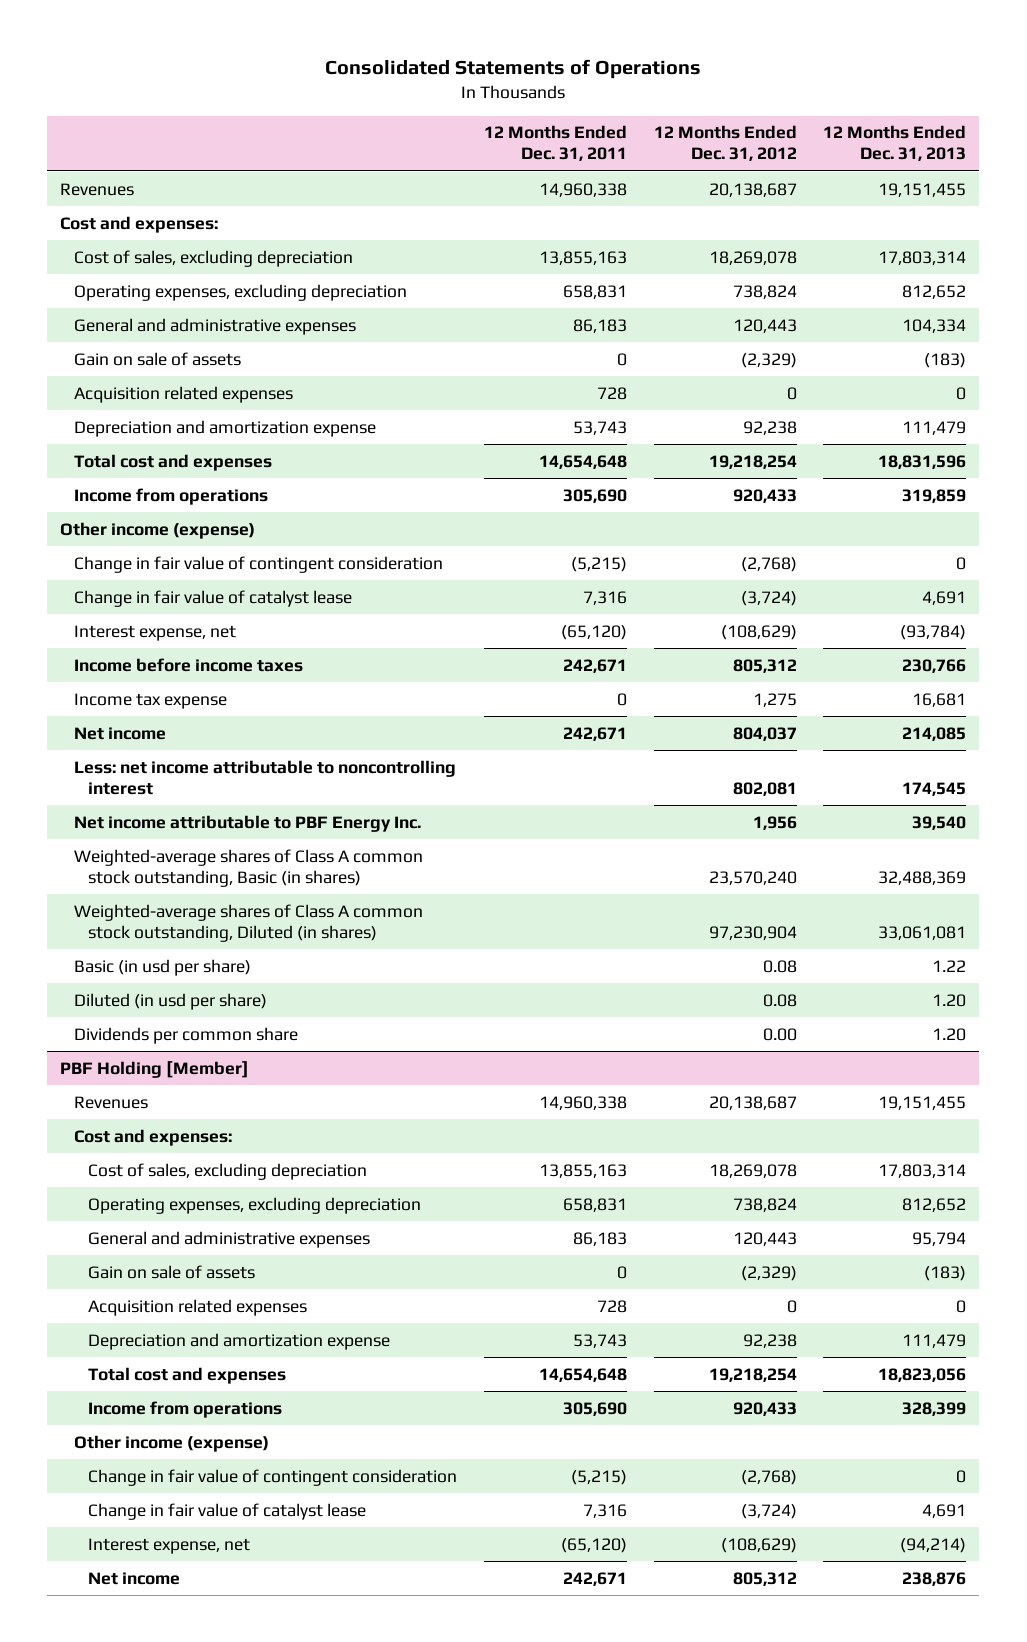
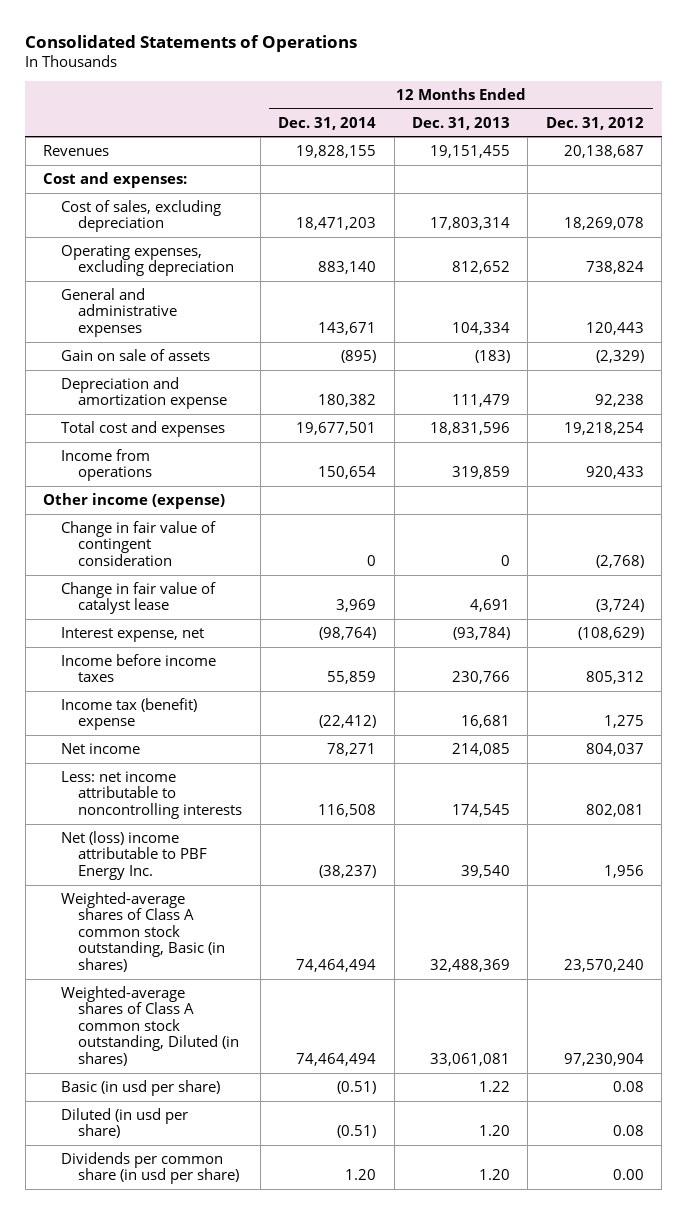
[484,125,628,162] 12 Months Ended Dec. 31, 2011 -> none
none -> [278,116,377,130] Dec. 31, 2014
[74,385,294,403] Acquisition related expenses -> none
[74,692,228,709] Income tax expense -> [60,697,197,731] Income tax (benefit) expense
[74,759,457,795] Less: net income attributable to noncontrolling interest -> [60,770,243,819] Less: net income attributable to noncontrolling interests
[74,814,422,832] Net income attributable to PBF Energy Inc. -> [60,830,208,880] Net (loss) income attributable to PBF Energy Inc.
[60,1060,250,1078] PBF Holding [Member] -> none
[74,1095,149,1109] Revenues -> none
[74,1128,233,1146] Cost and expenses: -> none
[88,1162,368,1180] Cost of sales, excluding depreciation -> none
[88,1196,422,1214] Operating expenses, excluding depreciation -> none
[88,1230,371,1248] General and administrative expenses -> none
[88,1264,256,1279] Gain on sale of assets -> none
[88,1298,308,1316] Acquisition related expenses -> none
[88,1332,391,1350] Depreciation and amortization expense -> none
[88,1366,287,1384] Total cost and expenses -> none
[88,1400,283,1418] Income from operations -> none
[74,1434,270,1452] Other income (expense) -> none
[88,1468,458,1486] Change in fair value of contingent consideration -> none
[88,1502,367,1520] Change in fair value of catalyst lease -> none
[88,1537,251,1554] Interest expense, net -> none
[88,1571,181,1585] Net income -> none
[74,1026,299,1044] Dividends per common share -> [60,1151,240,1185] Dividends per common share (in usd per share)

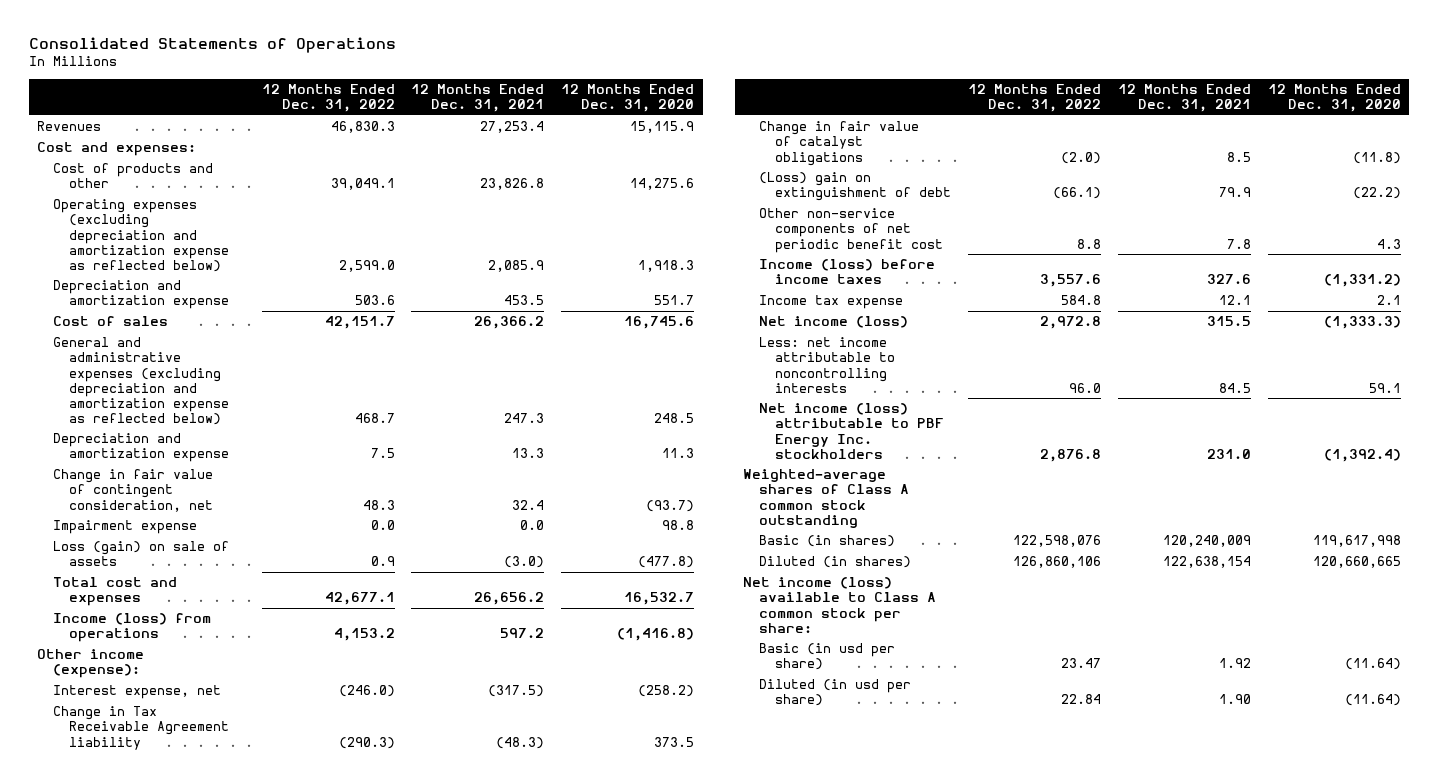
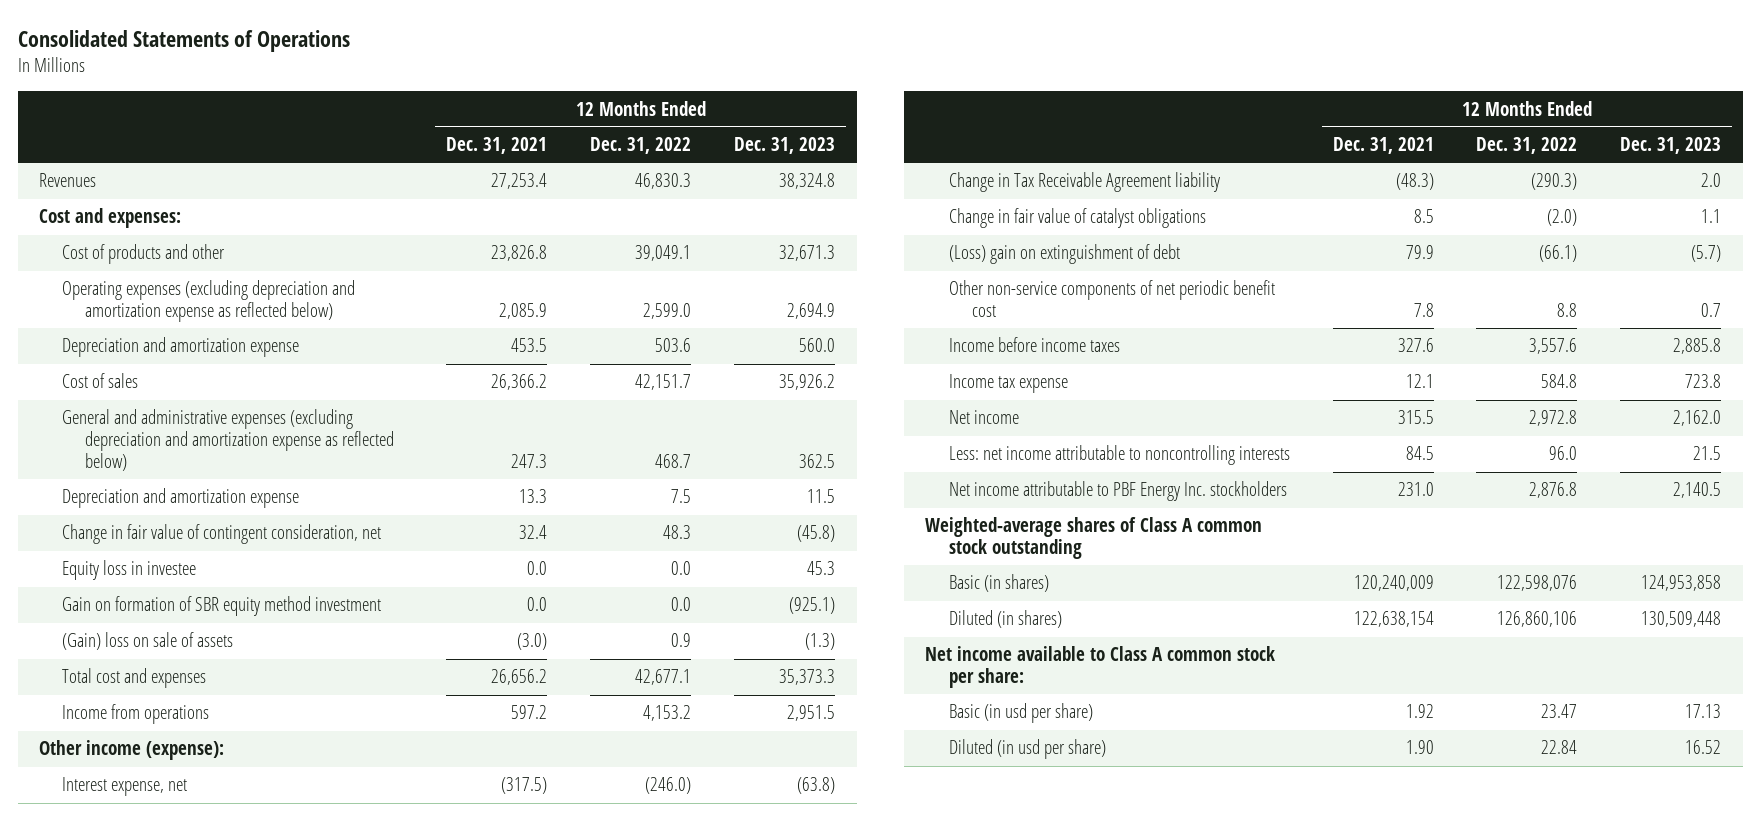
[561,83,695,113] 12 Months Ended Dec. 31, 2020 -> none
none -> [734,137,836,155] Dec. 31, 2023
[52,520,197,535] Impairment expense -> none
none -> [62,560,197,581] Equity loss in investee
none -> [62,596,382,617] Gain on formation of SBR equity method investment
[52,541,229,567] Loss (gain) on sale of assets -> [62,632,234,651] (Gain) loss on sale of assets
[52,613,211,643] Income (loss) from operations -> [62,704,210,725] Income from operations
[759,259,936,285] Income (loss) before income taxes -> [948,337,1120,353] Income before income taxes
[759,316,909,329] Net income (loss) -> [948,410,1019,425] Net income
[759,403,944,459] Net income (loss) attributable to PBF Energy Inc. stockholders -> [948,481,1287,502] Net income attributable to PBF Energy Inc. stockholders
[743,577,937,633] Net income (loss) available to Class A common stock per share: -> [925,646,1276,689] Net income available to Class A common stock per share:

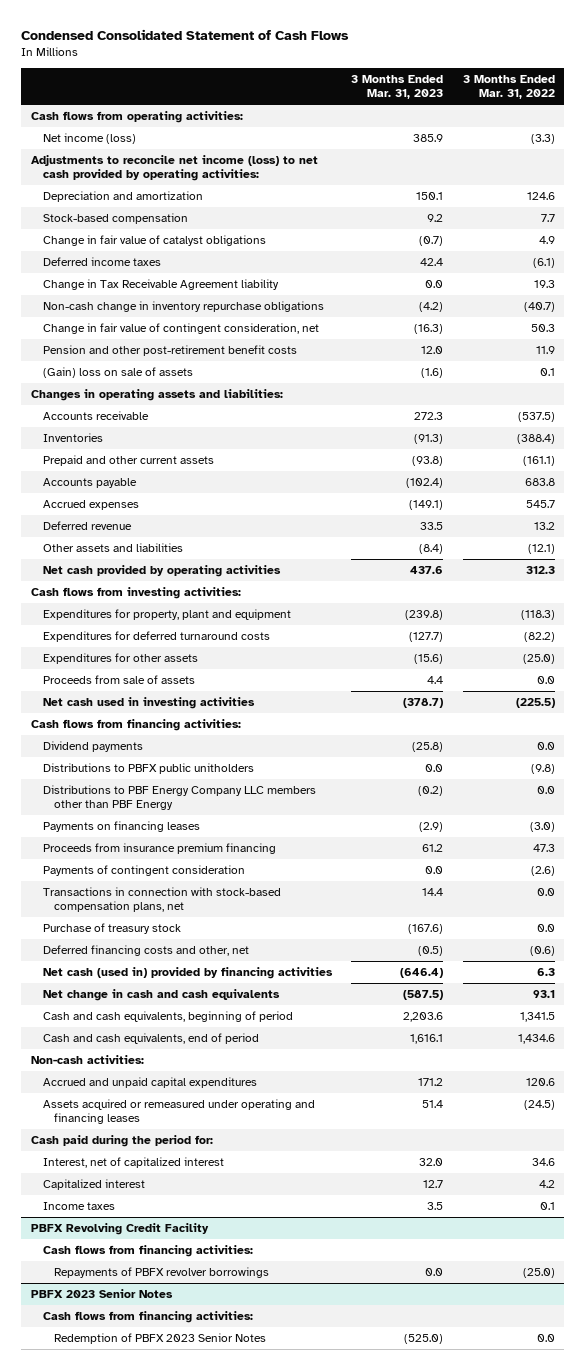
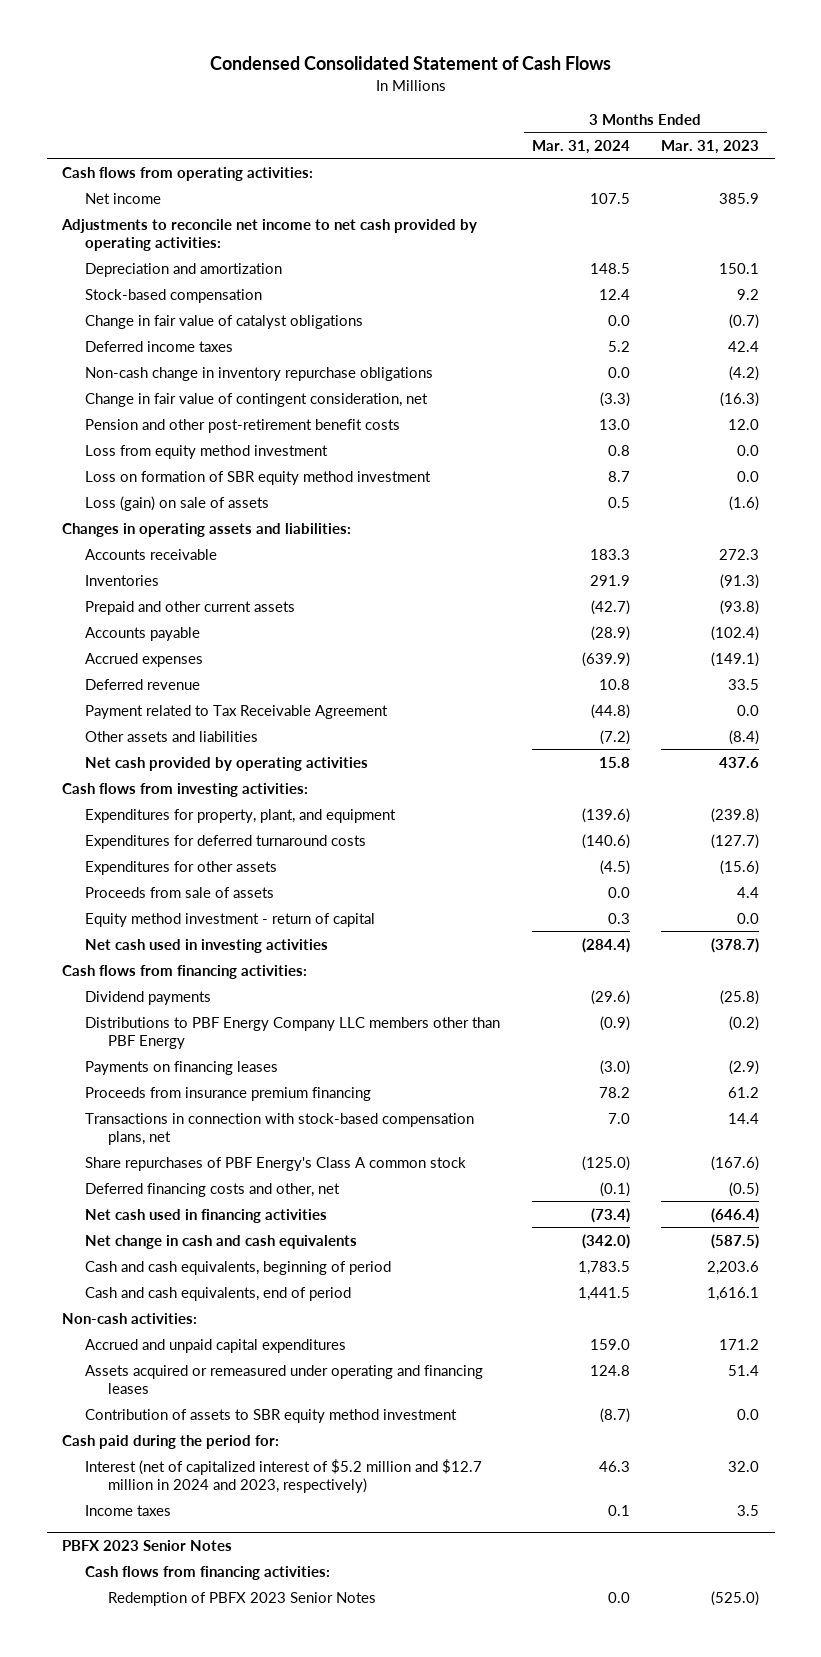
[462,75,555,100] 3 Months Ended Mar. 31, 2022 -> none
none -> [531,139,630,154] Mar. 31, 2024
[42,133,136,145] Net income (loss) -> [85,192,162,204] Net income
[30,155,318,182] Adjustments to reconcile net income (loss) to net cash provided by operating activities: -> [61,218,478,251] Adjustments to reconcile net income to net cash provided by operating activities:
[42,279,279,291] Change in Tax Receivable Agreement liability -> none
none -> [85,444,329,459] Loss from equity method investment
none -> [85,470,432,485] Loss on formation of SBR equity method investment
[42,367,193,379] (Gain) loss on sale of assets -> [85,495,270,511] Loss (gain) on sale of assets
none -> [85,704,389,719] Payment related to Tax Receivable Agreement
[42,609,291,621] Expenditures for property, plant and equipment -> [85,808,397,823] Expenditures for property, plant, and equipment
none -> [85,912,376,927] Equity method investment - return of capital
[42,763,254,775] Distributions to PBFX public unitholders -> none
[42,865,245,877] Payments of contingent consideration -> none
[42,923,181,935] Purchase of treasury stock -> [85,1156,467,1171] Share repurchases of PBF Energy's Class A common stock
[42,967,333,980] Net cash (used in) provided by financing activities -> [85,1208,328,1223] Net cash used in financing activities
none -> [85,1408,458,1423] Contribution of assets to SBR equity method investment
[42,1179,145,1191] Capitalized interest -> none
[42,1157,224,1169] Interest, net of capitalized interest -> [85,1458,483,1493] Interest (net of capitalized interest of $5.2 million and $12.7 million in 2024 and 2023, respectively)
[30,1223,209,1236] PBFX Revolving Credit Facility -> none
[42,1245,253,1258] Cash flows from financing activities: -> none
[54,1267,270,1279] Repayments of PBFX revolver borrowings -> none

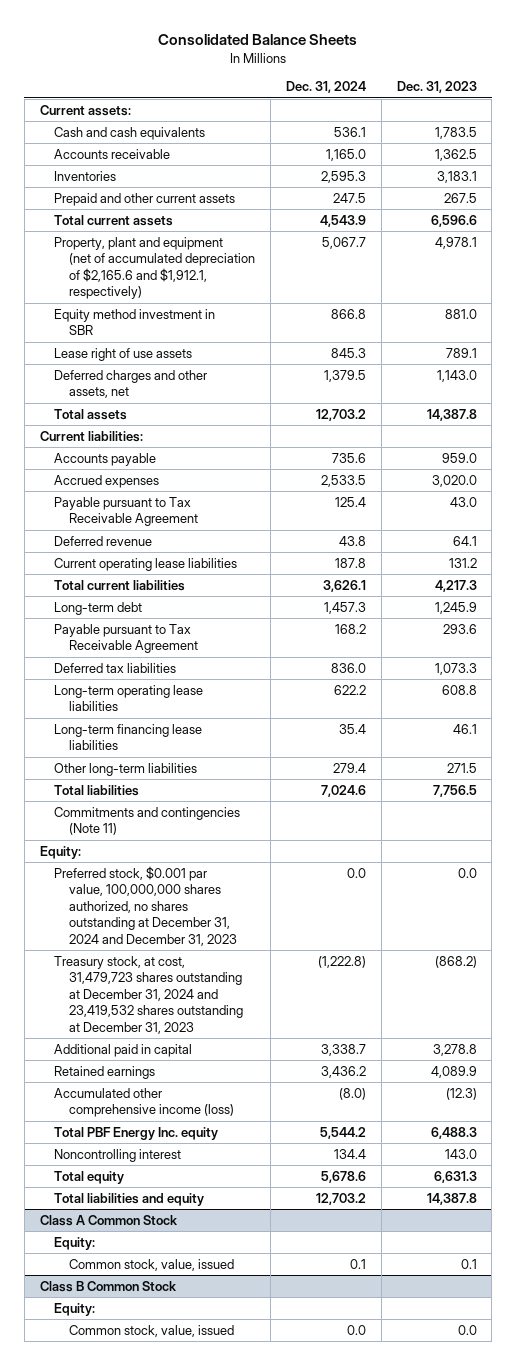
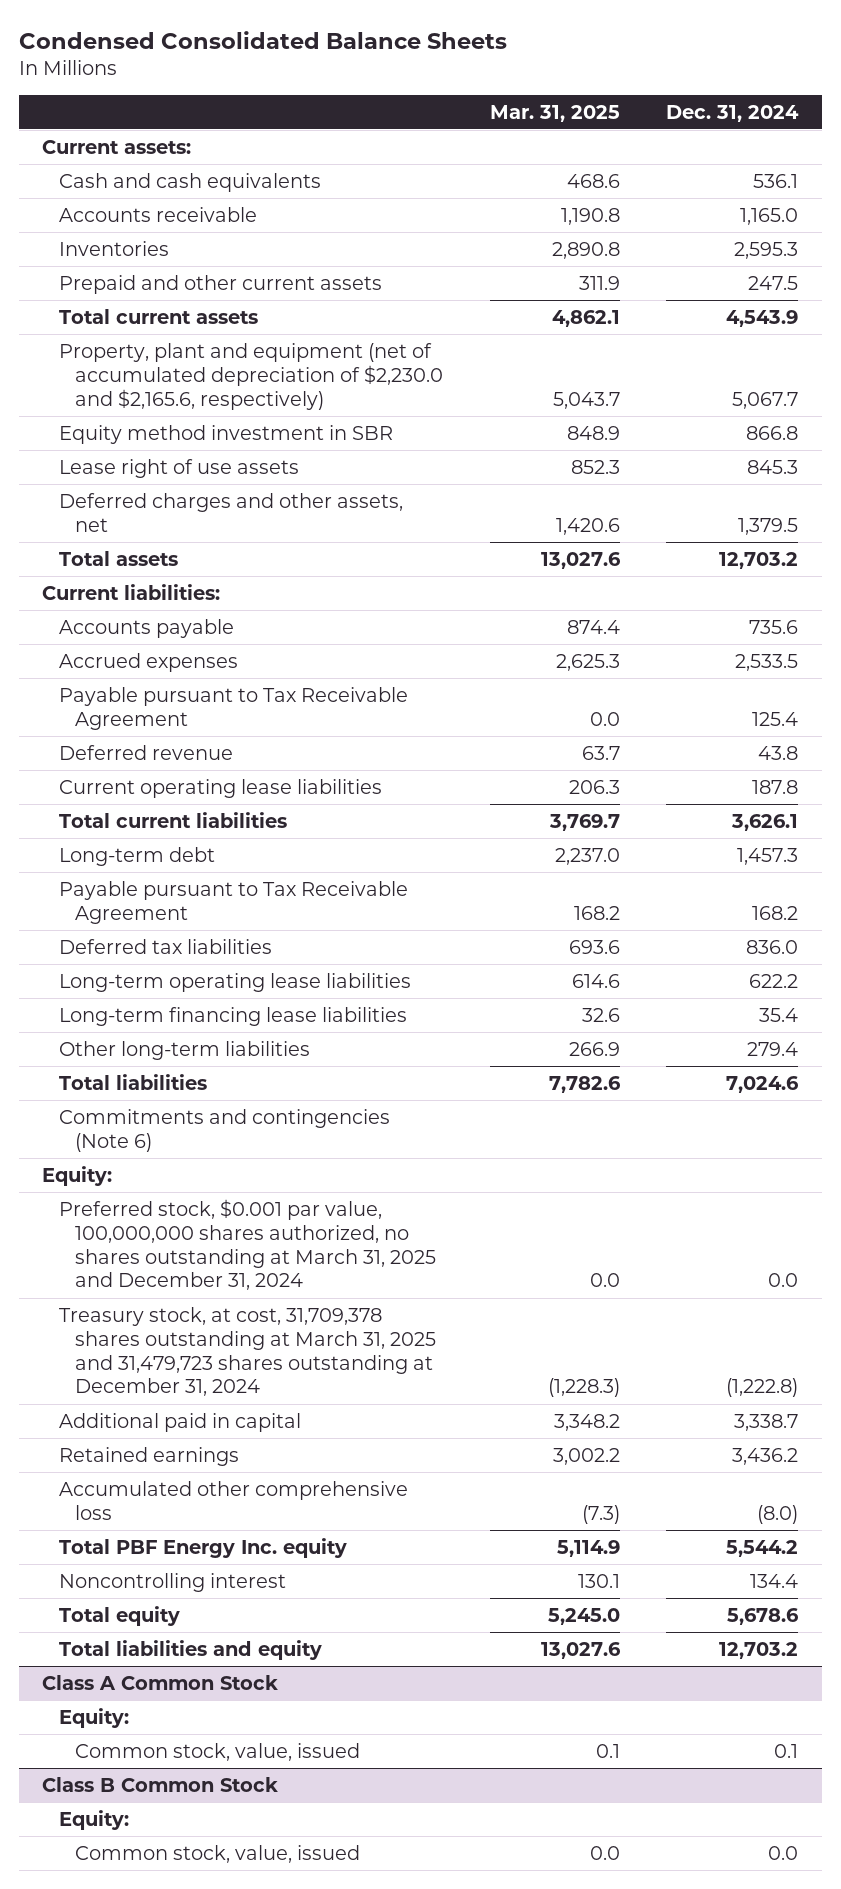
[158,33,358,45] Consolidated Balance Sheets -> [19,31,508,50] Condensed Consolidated Balance Sheets
[396,81,477,94] Dec. 31, 2023 -> none
none -> [489,104,620,122] Mar. 31, 2025
[54,236,255,300] Property, plant and equipment (net of accumulated depreciation of $2,165.6 and $1,912.1, respectively) -> [58,342,444,410] Property, plant and equipment (net of accumulated depreciation of $2,230.0 and $2,165.6, respectively)
[54,806,241,836] Commitments and contingencies (Note 11) -> [58,1108,390,1152] Commitments and contingencies (Note 6)
[54,865,237,946] Preferred stock, $0.001 par value, 100,000,000 shares authorized, no shares outstanding at December 31, 2024 and December 31, 2023 -> [58,1198,437,1291] Preferred stock, $0.001 par value, 100,000,000 shares authorized, no shares outstanding at March 31, 2025 and December 31, 2024
[54,955,243,1034] Treasury stock, at cost, 31,479,723 shares outstanding at December 31, 2024 and 23,419,532 shares outstanding at December 31, 2023 -> [58,1306,437,1397] Treasury stock, at cost, 31,709,378 shares outstanding at March 31, 2025 and 31,479,723 shares outstanding at December 31, 2024
[54,1087,234,1118] Accumulated other comprehensive income (loss) -> [58,1480,408,1520] Accumulated other comprehensive loss

